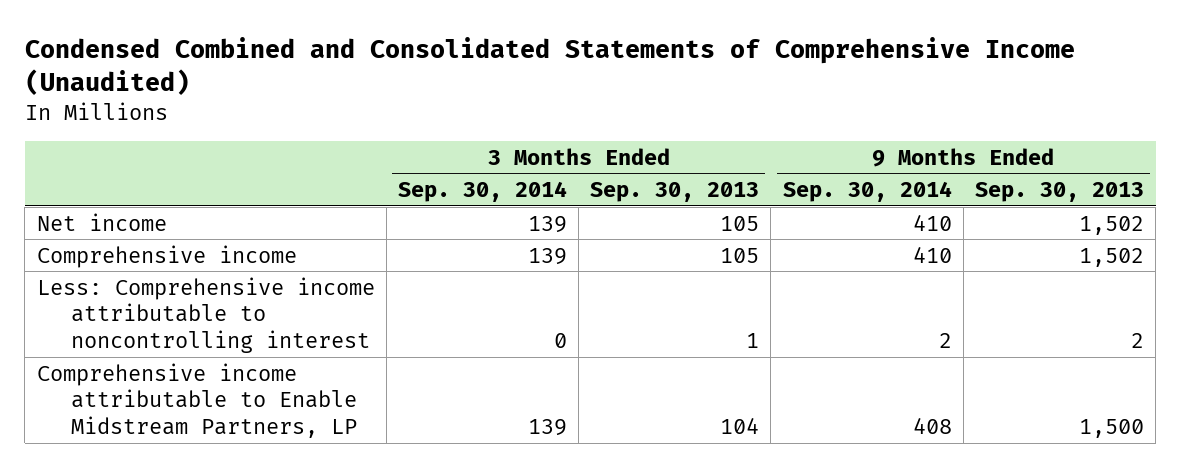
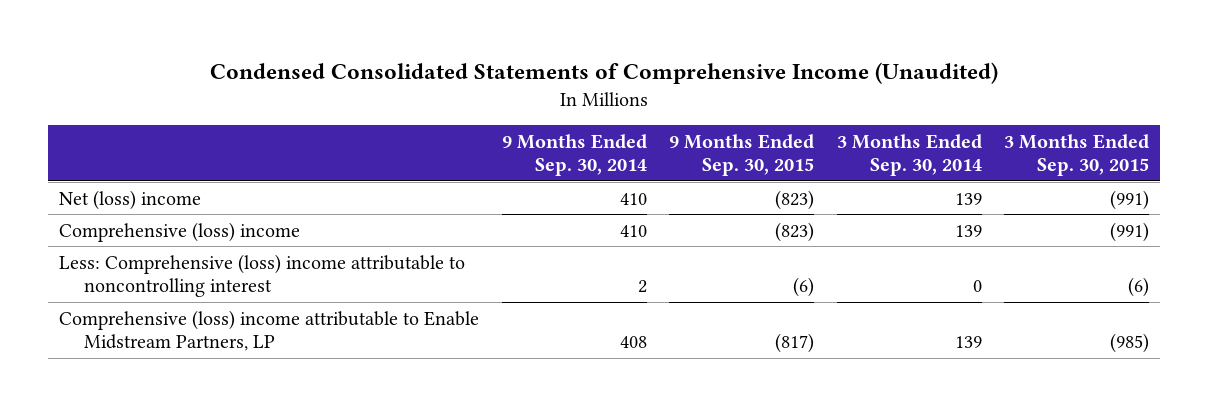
[24,36,1075,95] Condensed Combined and Consolidated Statements of Comprehensive Income (Unaudited) -> [210,61,999,84] Condensed Consolidated Statements of Comprehensive Income (Unaudited)
[590,182,760,203] Sep. 30, 2013 -> none
[974,182,1144,203] Sep. 30, 2013 -> none
none -> [669,134,815,177] 9 Months Ended Sep. 30, 2015
none -> [1004,134,1150,177] 3 Months Ended Sep. 30, 2015
[36,212,167,231] Net income -> [59,189,202,210] Net (loss) income
[36,244,297,268] Comprehensive income -> [59,221,301,242] Comprehensive (loss) income
[36,276,375,354] Less: Comprehensive income attributable to noncontrolling interest -> [59,253,466,297] Less: Comprehensive (loss) income attributable to noncontrolling interest
[36,362,357,439] Comprehensive income attributable to Enable Midstream Partners, LP -> [59,309,480,351] Comprehensive (loss) income attributable to Enable Midstream Partners, LP

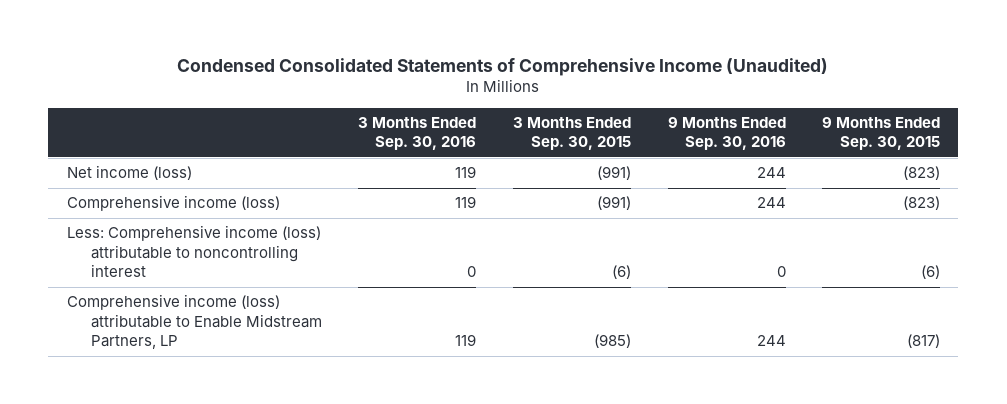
[501,134,647,177] 9 Months Ended Sep. 30, 2014 -> none
[836,134,982,177] 3 Months Ended Sep. 30, 2014 -> none
none -> [358,116,477,151] 3 Months Ended Sep. 30, 2016
none -> [667,116,786,151] 9 Months Ended Sep. 30, 2016
[59,189,202,210] Net (loss) income -> [66,165,192,181] Net income (loss)
[59,221,301,242] Comprehensive (loss) income -> [66,195,280,212] Comprehensive income (loss)
[59,253,466,297] Less: Comprehensive (loss) income attributable to noncontrolling interest -> [66,225,321,278] Less: Comprehensive income (loss) attributable to noncontrolling interest
[59,309,480,351] Comprehensive (loss) income attributable to Enable Midstream Partners, LP -> [66,294,322,350] Comprehensive income (loss) attributable to Enable Midstream Partners, LP

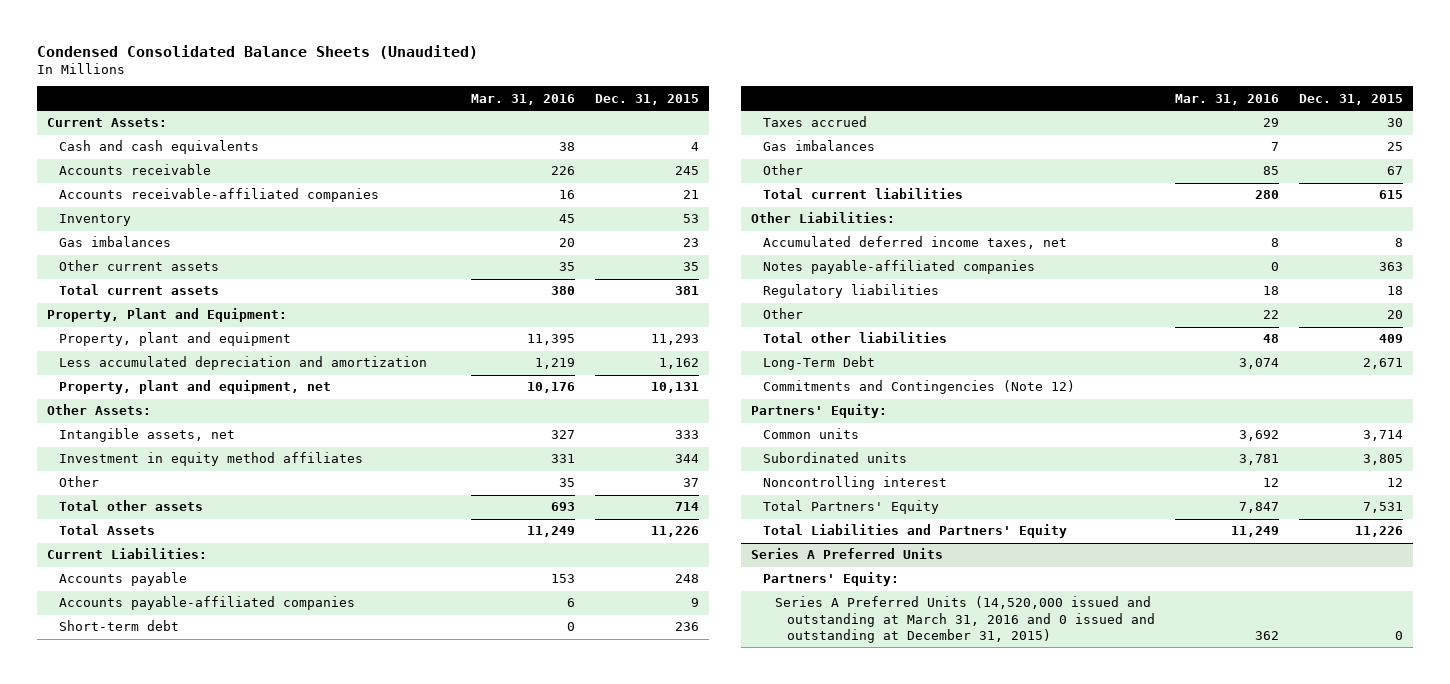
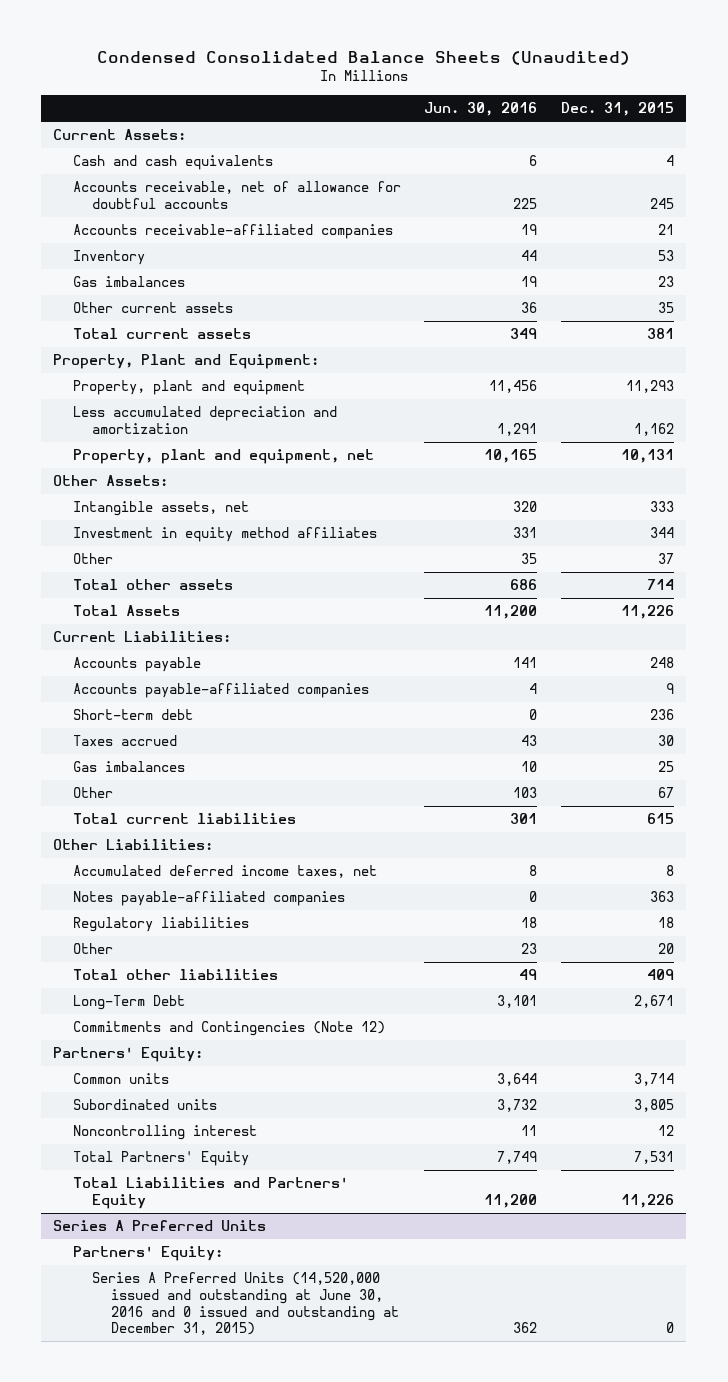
[471,93,576,105] Mar. 31, 2016 -> none
none -> [424,102,538,117] Jun. 30, 2016
[59,164,212,176] Accounts receivable -> [72,181,401,210] Accounts receivable, net of allowance for doubtful accounts
[775,596,1156,643] Series A Preferred Units (14,520,000 issued and outstanding at March 31, 2016 and 0 issued and outstanding at December 31, 2015) -> [91,1272,400,1336] Series A Preferred Units (14,520,000 issued and outstanding at June 30, 2016 and 0 issued and outstanding at December 31, 2015)

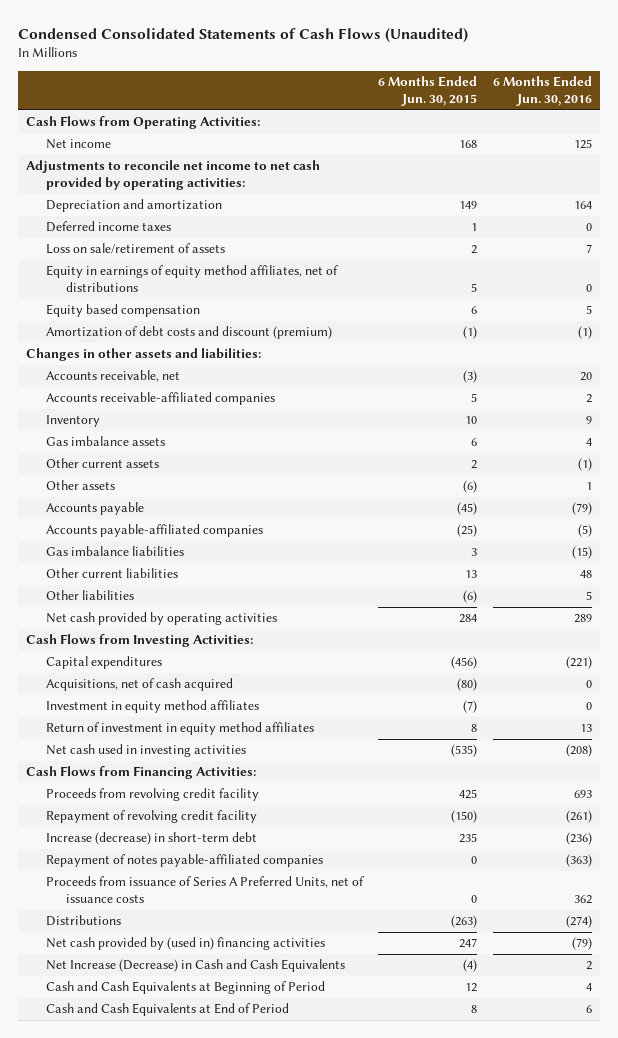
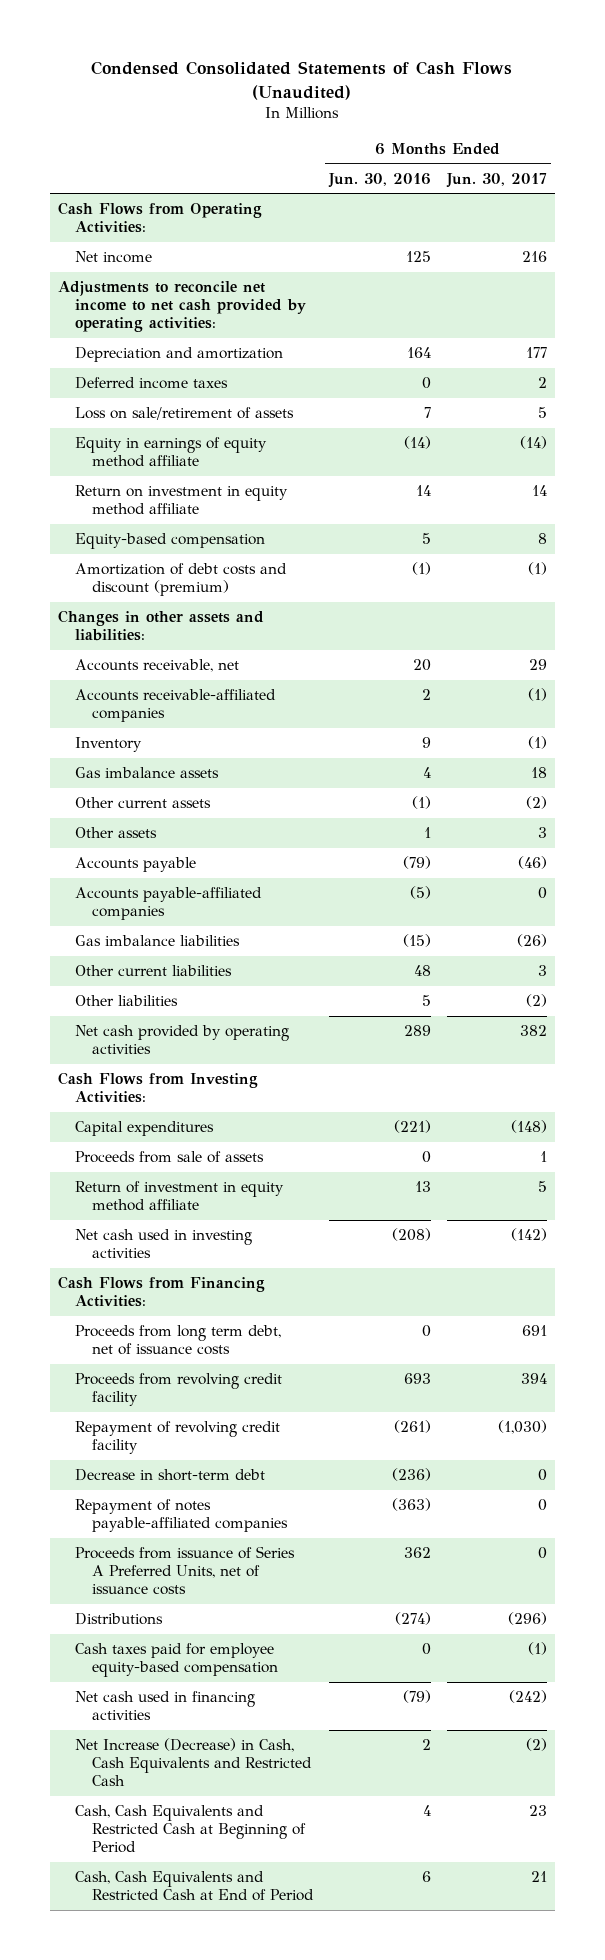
[378,76,478,107] 6 Months Ended Jun. 30, 2015 -> none
none -> [445,172,547,188] Jun. 30, 2017
[45,265,338,293] Equity in earnings of equity method affiliates, net of distributions -> [74,437,267,468] Equity in earnings of equity method affiliate
[585,284,592,293] 0 -> [403,436,431,450] (14)
none -> [74,485,288,516] Return on investment in equity method affiliate
[45,304,200,318] Equity based compensation -> [74,533,265,550] Equity-based compensation
[45,678,233,692] Acquisitions, net of cash acquired -> none
[45,700,259,714] Investment in equity method affiliates -> none
none -> [74,1151,264,1164] Proceeds from sale of assets
[45,722,314,736] Return of investment in equity method affiliates -> [74,1181,284,1212] Return of investment in equity method affiliate
none -> [74,1325,281,1356] Proceeds from long term debt, net of issuance costs
[45,832,257,846] Increase (decrease) in short-term debt -> [74,1469,265,1482] Decrease in short-term debt
none -> [74,1643,278,1678] Cash taxes paid for employee equity-based compensation
[45,937,325,951] Net cash provided by (used in) financing activities -> [74,1691,255,1721] Net cash used in financing activities
[45,959,345,973] Net Increase (Decrease) in Cash and Cash Equivalents -> [74,1738,312,1787] Net Increase (Decrease) in Cash, Cash Equivalents and Restricted Cash
[45,981,325,995] Cash and Cash Equivalents at Beginning of Period -> [74,1805,306,1854] Cash, Cash Equivalents and Restricted Cash at Beginning of Period
[45,1003,289,1017] Cash and Cash Equivalents at End of Period -> [74,1871,314,1902] Cash, Cash Equivalents and Restricted Cash at End of Period

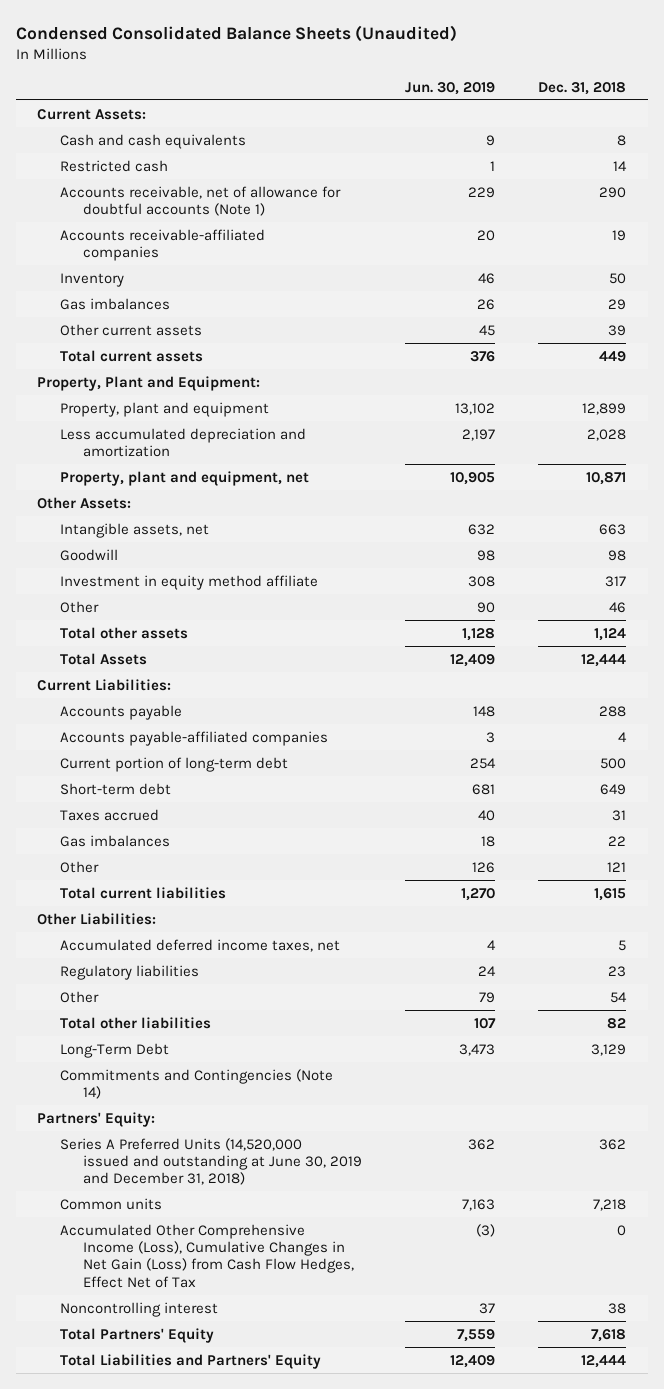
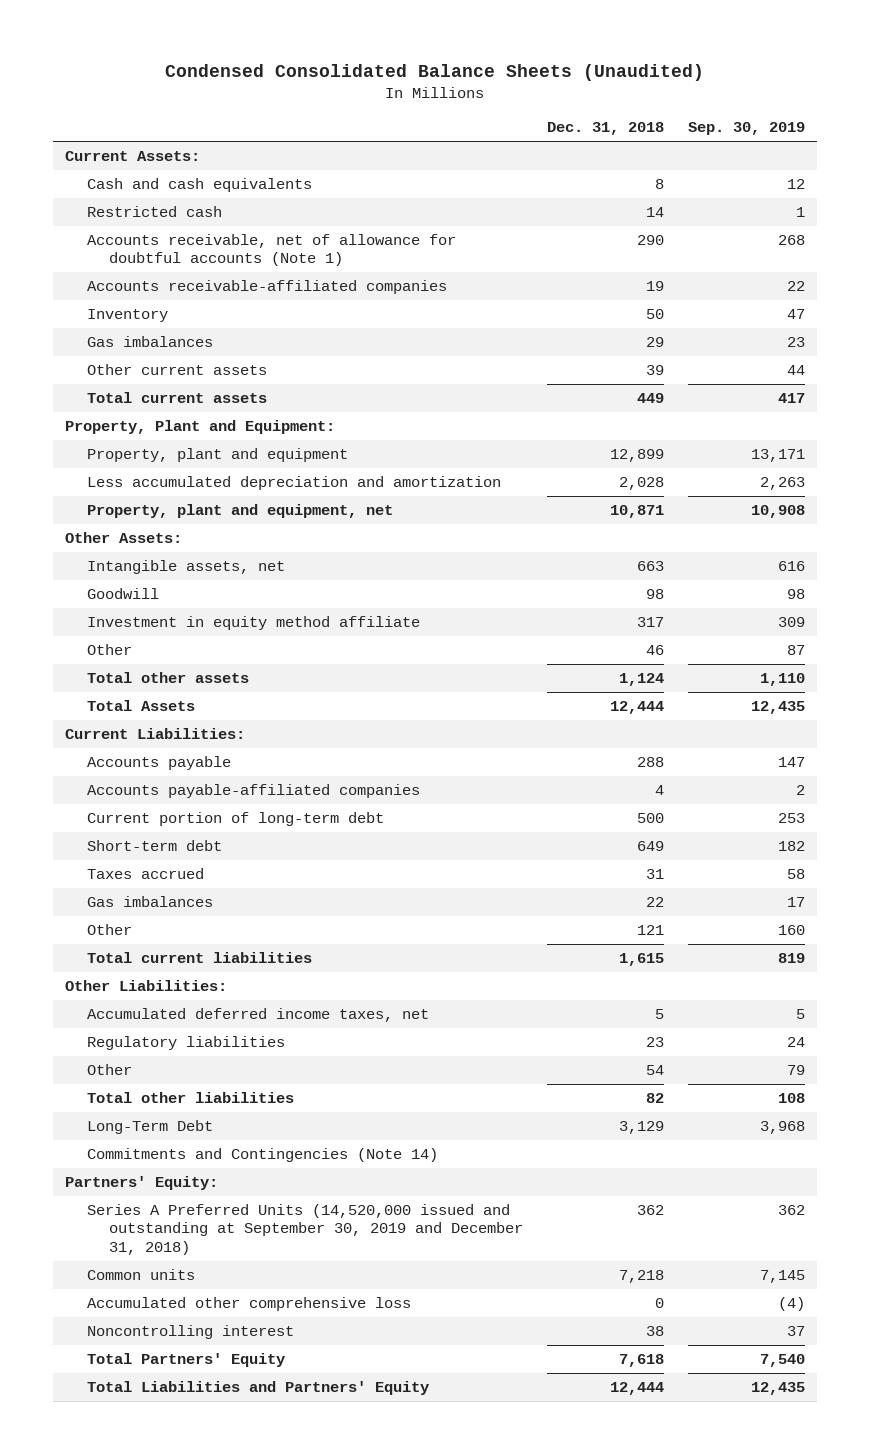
[405,81,496,95] Jun. 30, 2019 -> none
none -> [687,122,805,136] Sep. 30, 2019
[60,1137,363,1186] Series A Preferred Units (14,520,000 issued and outstanding at June 30, 2019 and December 31, 2018) -> [86,1203,524,1255] Series A Preferred Units (14,520,000 issued and outstanding at September 30, 2019 and December 31, 2018)
[60,1223,355,1288] Accumulated Other Comprehensive Income (Loss), Cumulative Changes in Net Gain (Loss) from Cash Flow Hedges, Effect Net of Tax -> [86,1296,411,1311] Accumulated other comprehensive loss

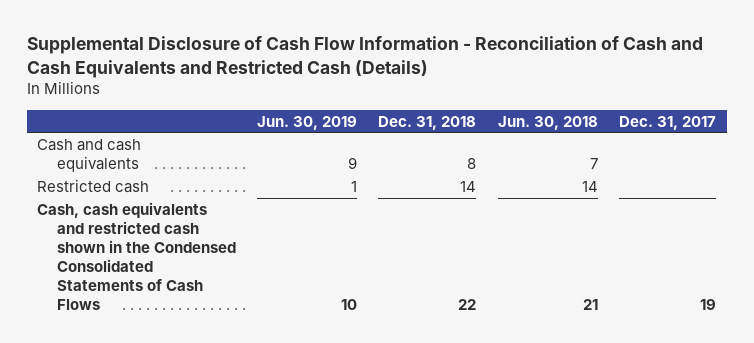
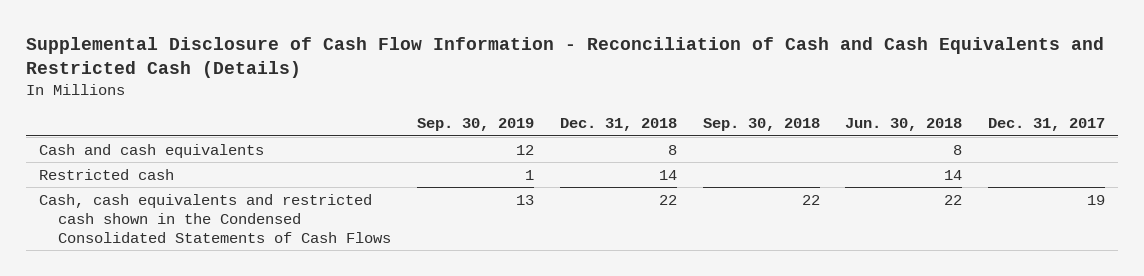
[257,115,358,130] Jun. 30, 2019 -> none
none -> [416,118,534,132] Sep. 30, 2019
none -> [702,118,820,132] Sep. 30, 2018
[589,157,598,169] 7 -> [953,144,963,155] 8
[582,299,598,311] 21 -> [944,194,963,205] 22

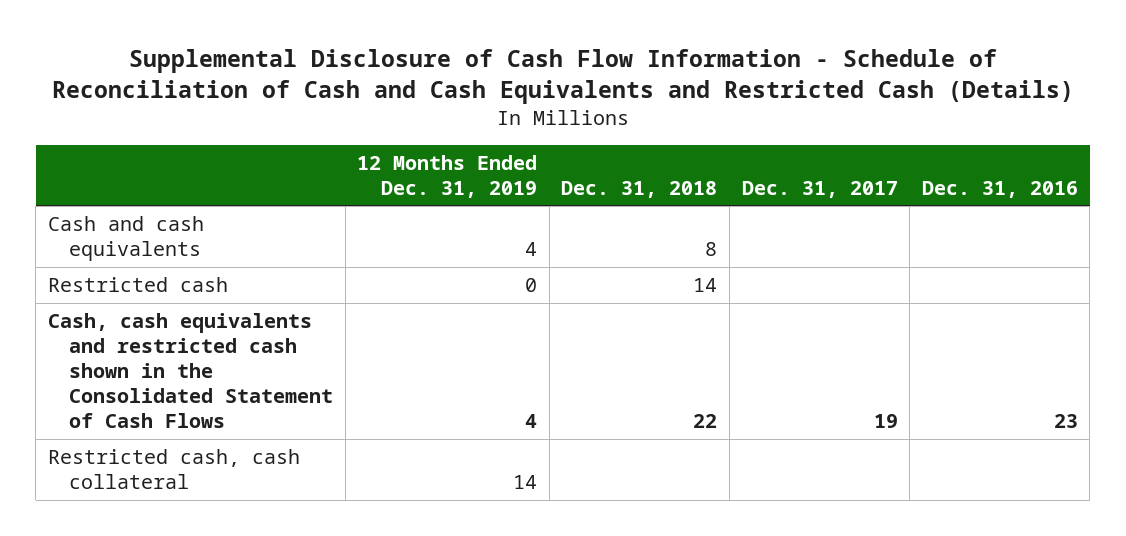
[25,37,1104,79] Supplemental Disclosure of Cash Flow Information - Reconciliation of Cash and Cash Equivalents and Restricted Cash (Details) -> [51,48,1074,104] Supplemental Disclosure of Cash Flow Information - Schedule of Reconciliation of Cash and Cash Equivalents and Restricted Cash (Details)
[416,118,534,132] Sep. 30, 2019 -> none
[702,118,820,132] Sep. 30, 2018 -> none
[845,118,963,132] Jun. 30, 2018 -> none
none -> [357,154,538,198] 12 Months Ended Dec. 31, 2019
none -> [921,180,1078,198] Dec. 31, 2016
[38,193,392,243] Cash, cash equivalents and restricted cash shown in the Condensed Consolidated Statements of Cash Flows -> [47,312,334,429] Cash, cash equivalents and restricted cash shown in the Consolidated Statement of Cash Flows
none -> [47,448,300,490] Restricted cash, cash collateral

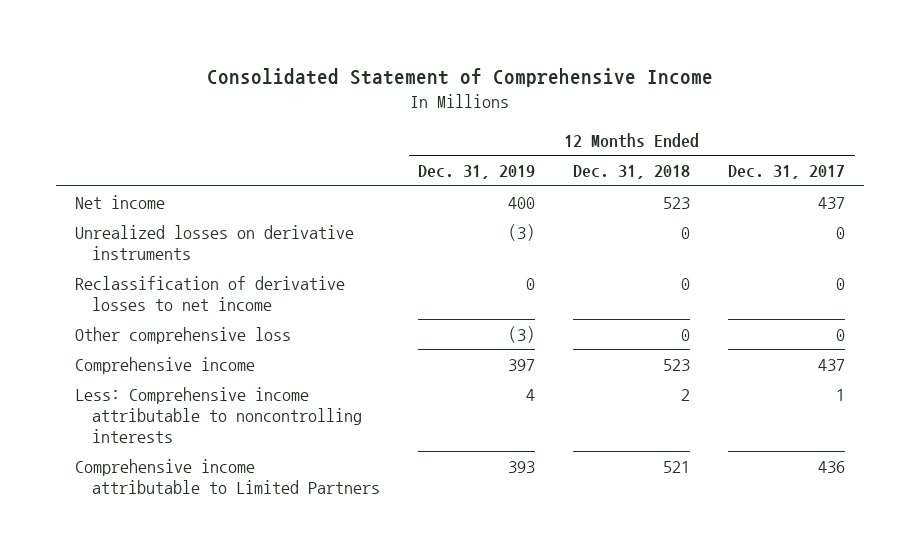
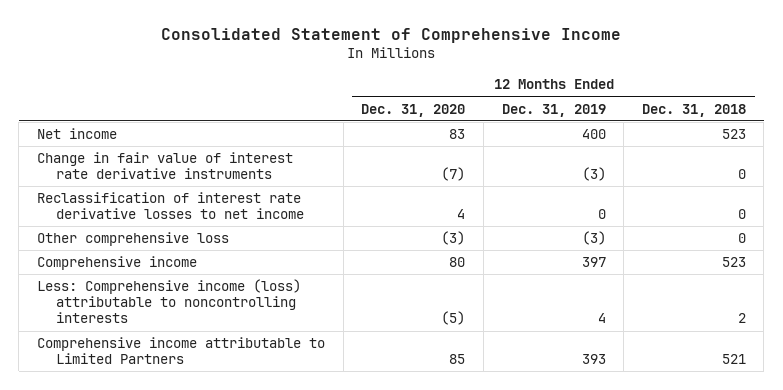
[728,165,846,180] Dec. 31, 2017 -> none
none -> [361,103,466,117] Dec. 31, 2020
[74,224,354,260] Unrealized losses on derivative instruments -> [36,152,293,180] Change in fair value of interest rate derivative instruments
[74,275,345,311] Reclassification of derivative losses to net income -> [36,192,304,220] Reclassification of interest rate derivative losses to net income
[74,386,363,443] Less: Comprehensive income attributable to noncontrolling interests -> [36,279,301,324] Less: Comprehensive income (loss) attributable to noncontrolling interests

